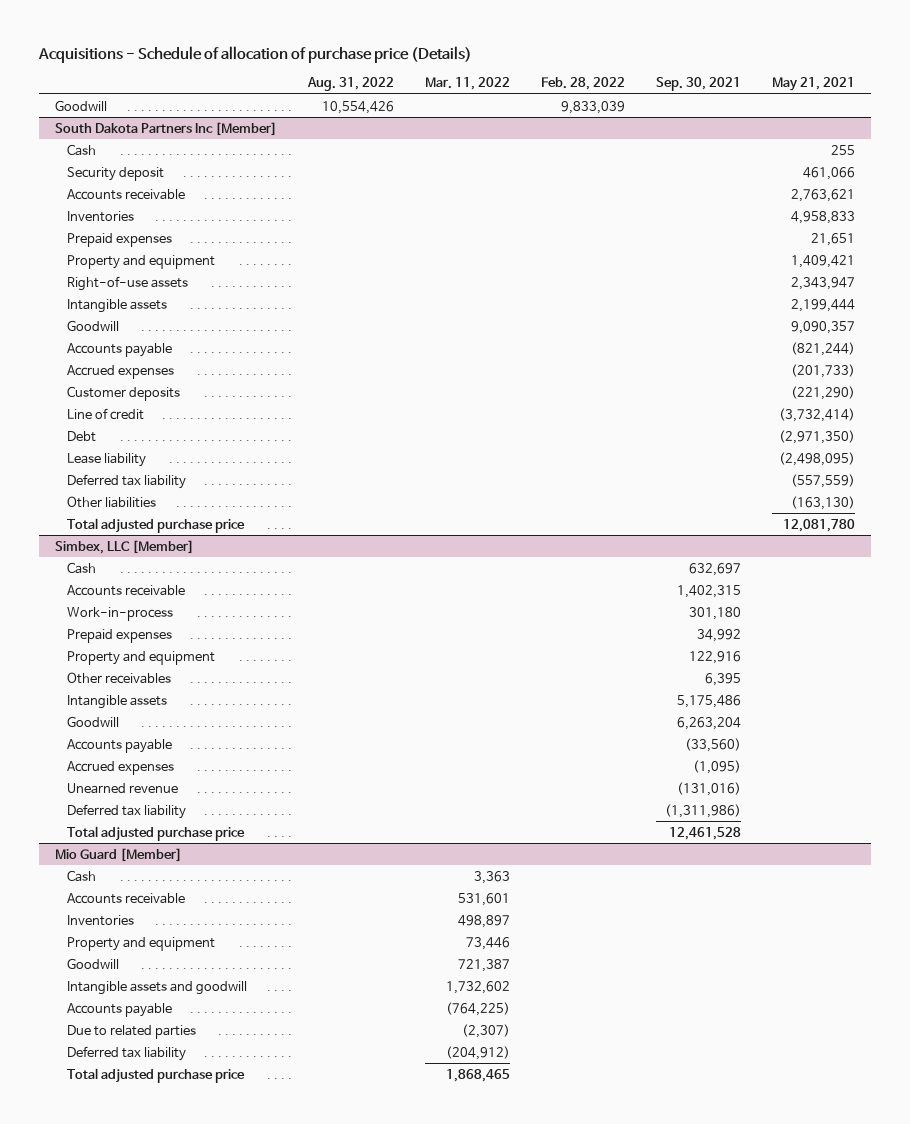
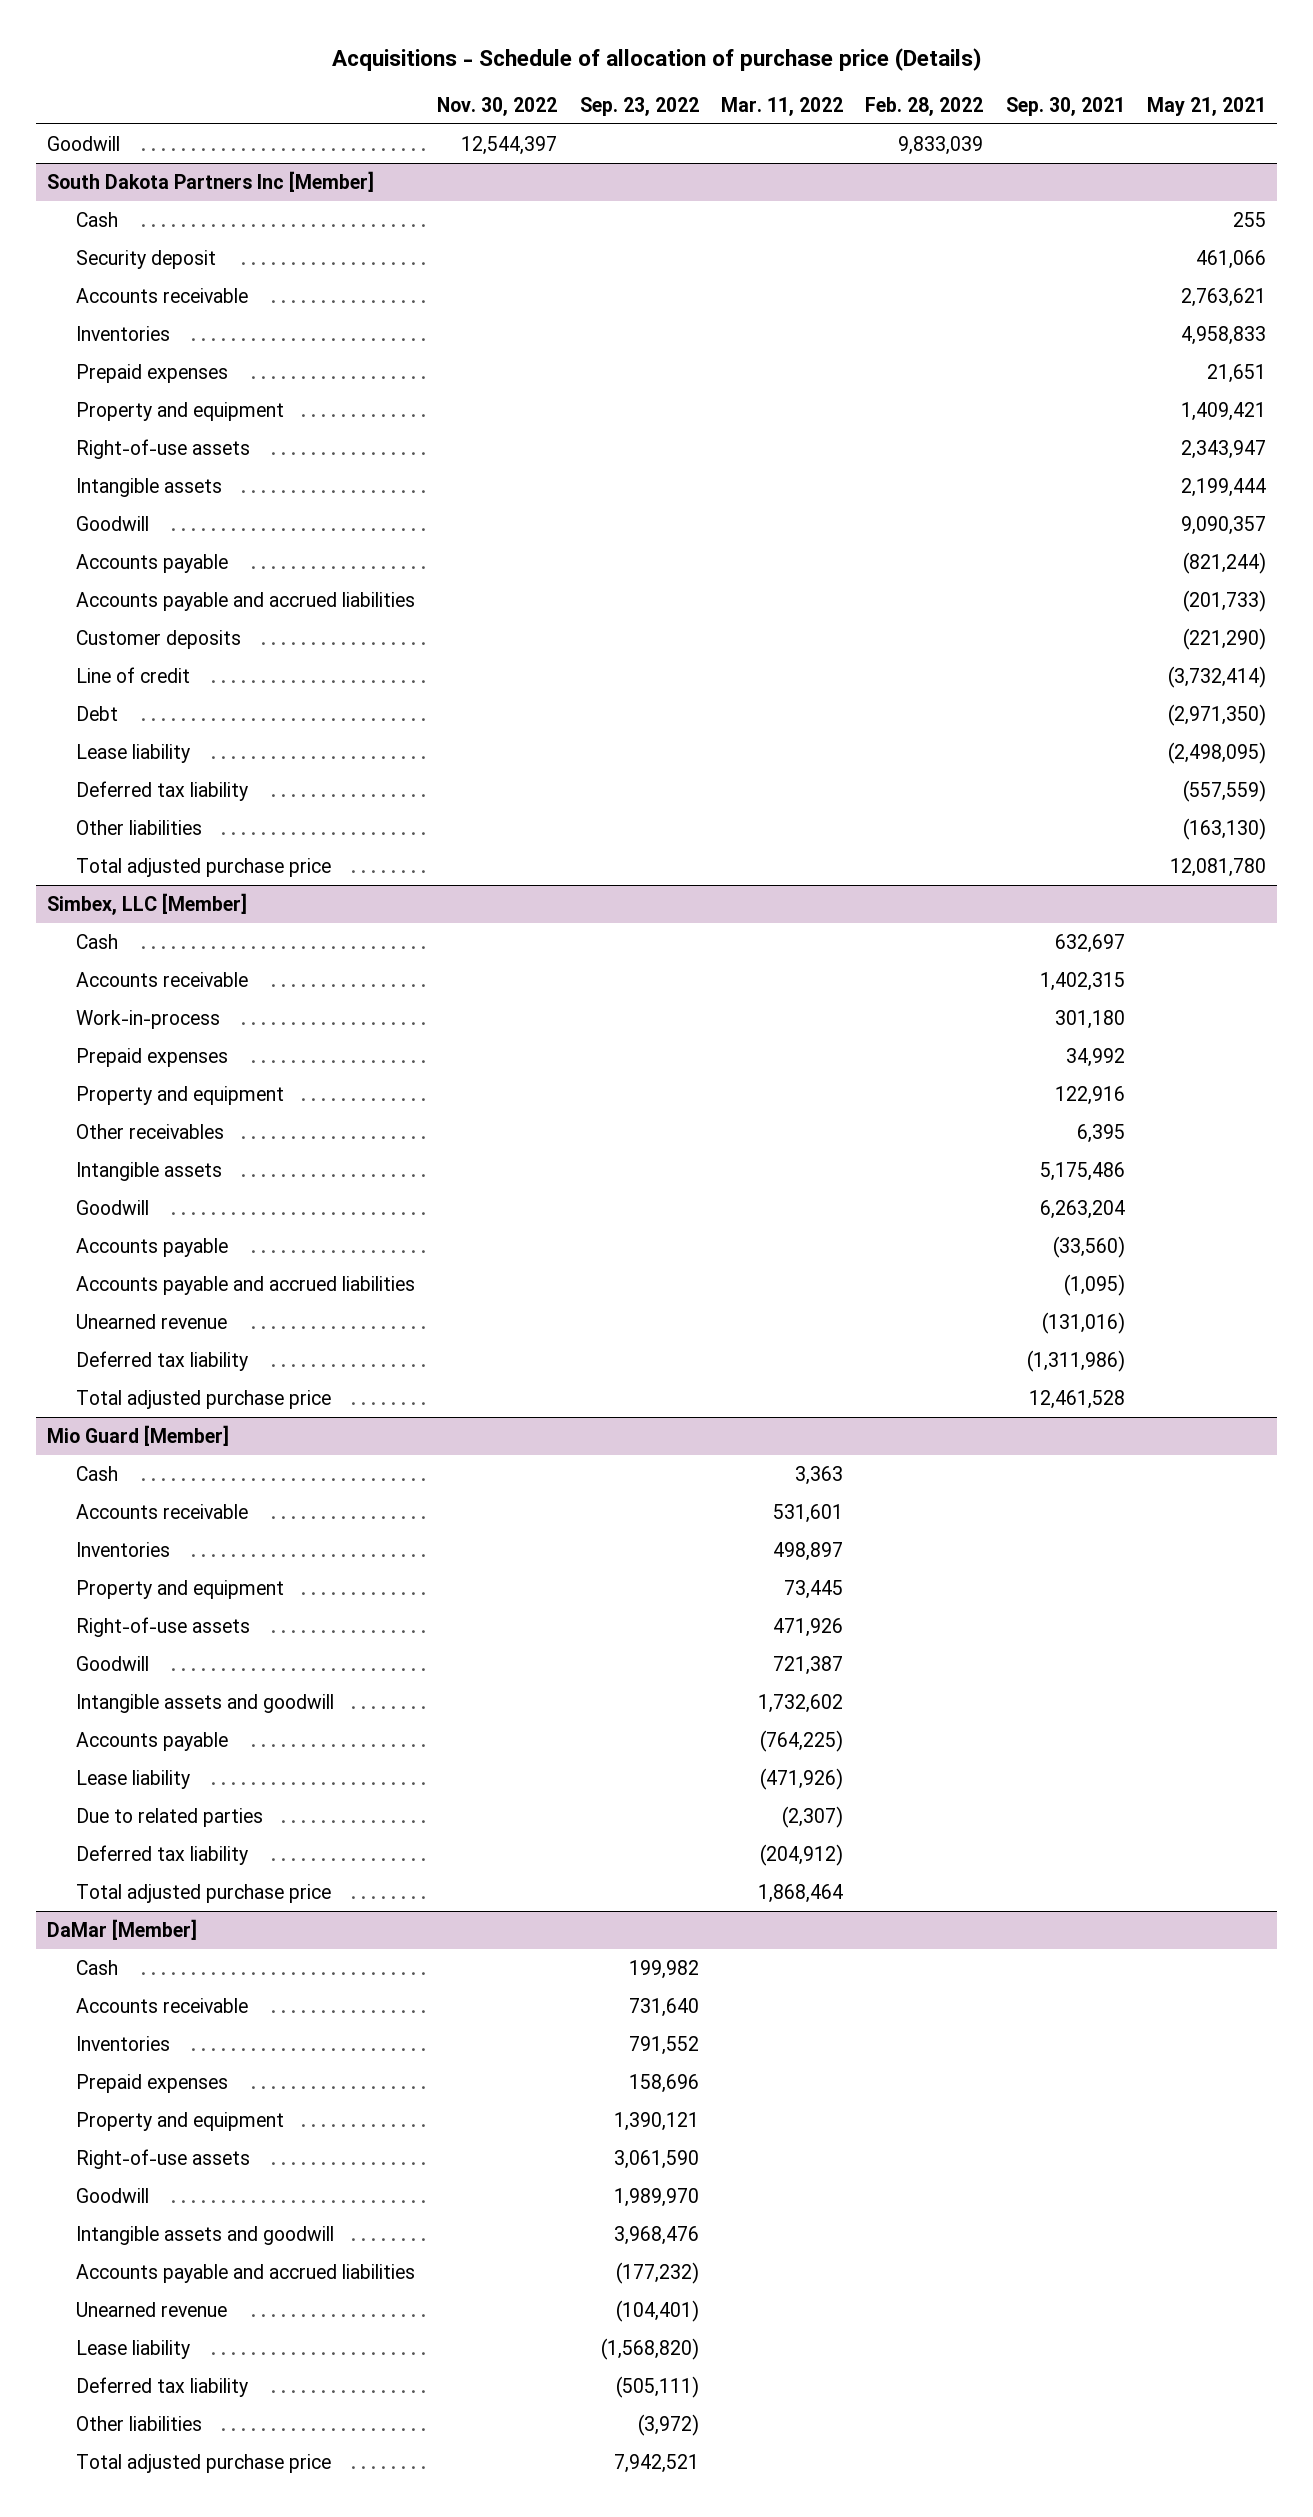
[306,77,394,92] Aug. 31, 2022 -> none
none -> [437,96,558,116] Nov. 30, 2022
none -> [579,96,699,116] Sep. 23, 2022
[66,364,174,379] Accrued expenses -> [75,591,415,611] Accounts payable and accrued liabilities
[66,760,174,775] Accrued expenses -> [75,1275,415,1295] Accounts payable and accrued liabilities
[465,936,510,950] 73,446 -> [783,1579,843,1599] 73,445
none -> [75,1616,250,1637] Right-of-use assets
none -> [75,1769,190,1789] Lease liability
[445,1068,510,1082] 1,868,465 -> [757,1883,843,1903] 1,868,464
none -> [47,1918,198,1940] DaMar [Member]
none -> [75,1959,118,1975] Cash
none -> [75,1997,248,2013] Accounts receivable
none -> [75,2035,170,2051] Inventories
none -> [75,2073,228,2093] Prepaid expenses
none -> [75,2111,284,2131] Property and equipment
none -> [75,2148,250,2169] Right-of-use assets
none -> [75,2187,149,2203] Goodwill
none -> [75,2225,334,2245] Intangible assets and goodwill
none -> [75,2263,415,2283] Accounts payable and accrued liabilities
none -> [75,2301,227,2317] Unearned revenue
none -> [75,2339,190,2359] Lease liability
none -> [75,2376,248,2397] Deferred tax liability
none -> [75,2415,202,2431] Other liabilities
none -> [75,2453,331,2473] Total adjusted purchase price

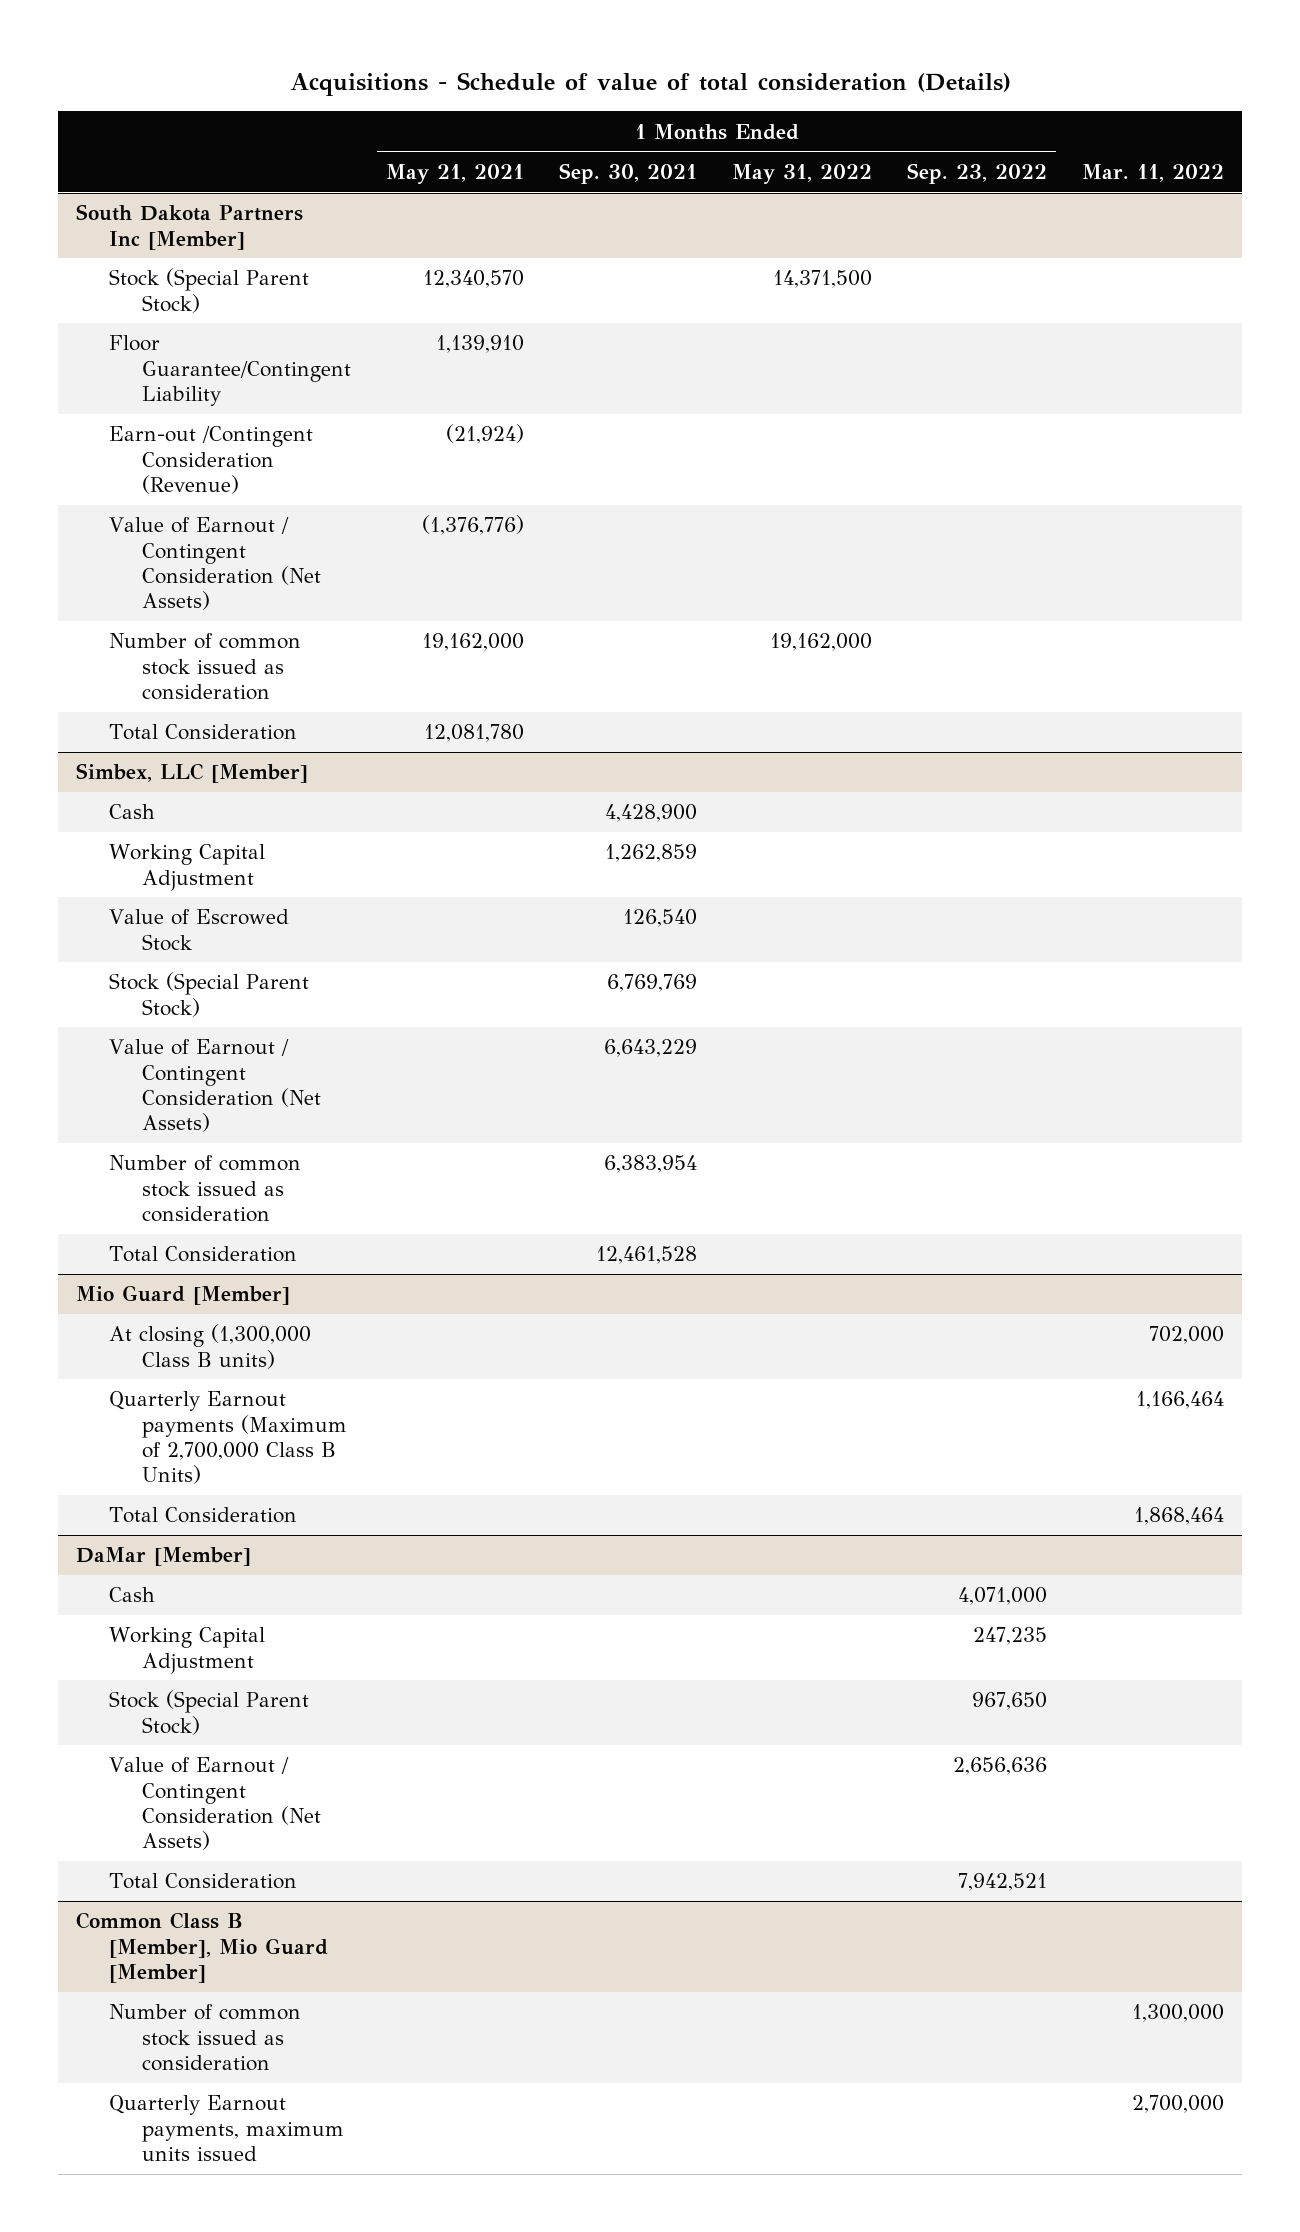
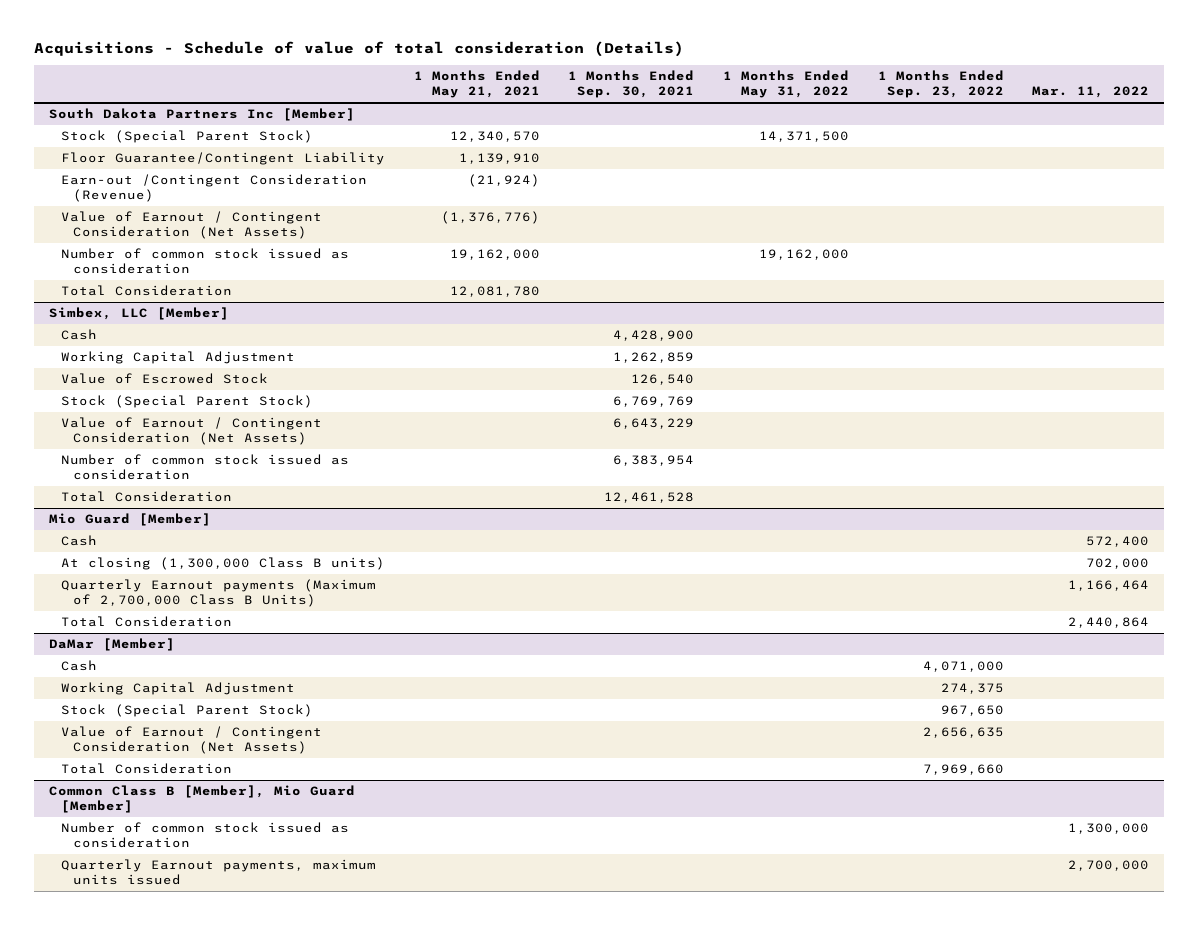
none -> [60,535,97,547] Cash
[1134,1507,1225,1526] 1,868,464 -> [1068,617,1150,629] 2,440,864
[973,1627,1048,1646] 247,235 -> [940,683,1004,695] 274,375
[953,1757,1048,1776] 2,656,636 -> [922,727,1004,739] 2,656,635
[958,1873,1048,1892] 7,942,521 -> [922,764,1004,776] 7,969,660

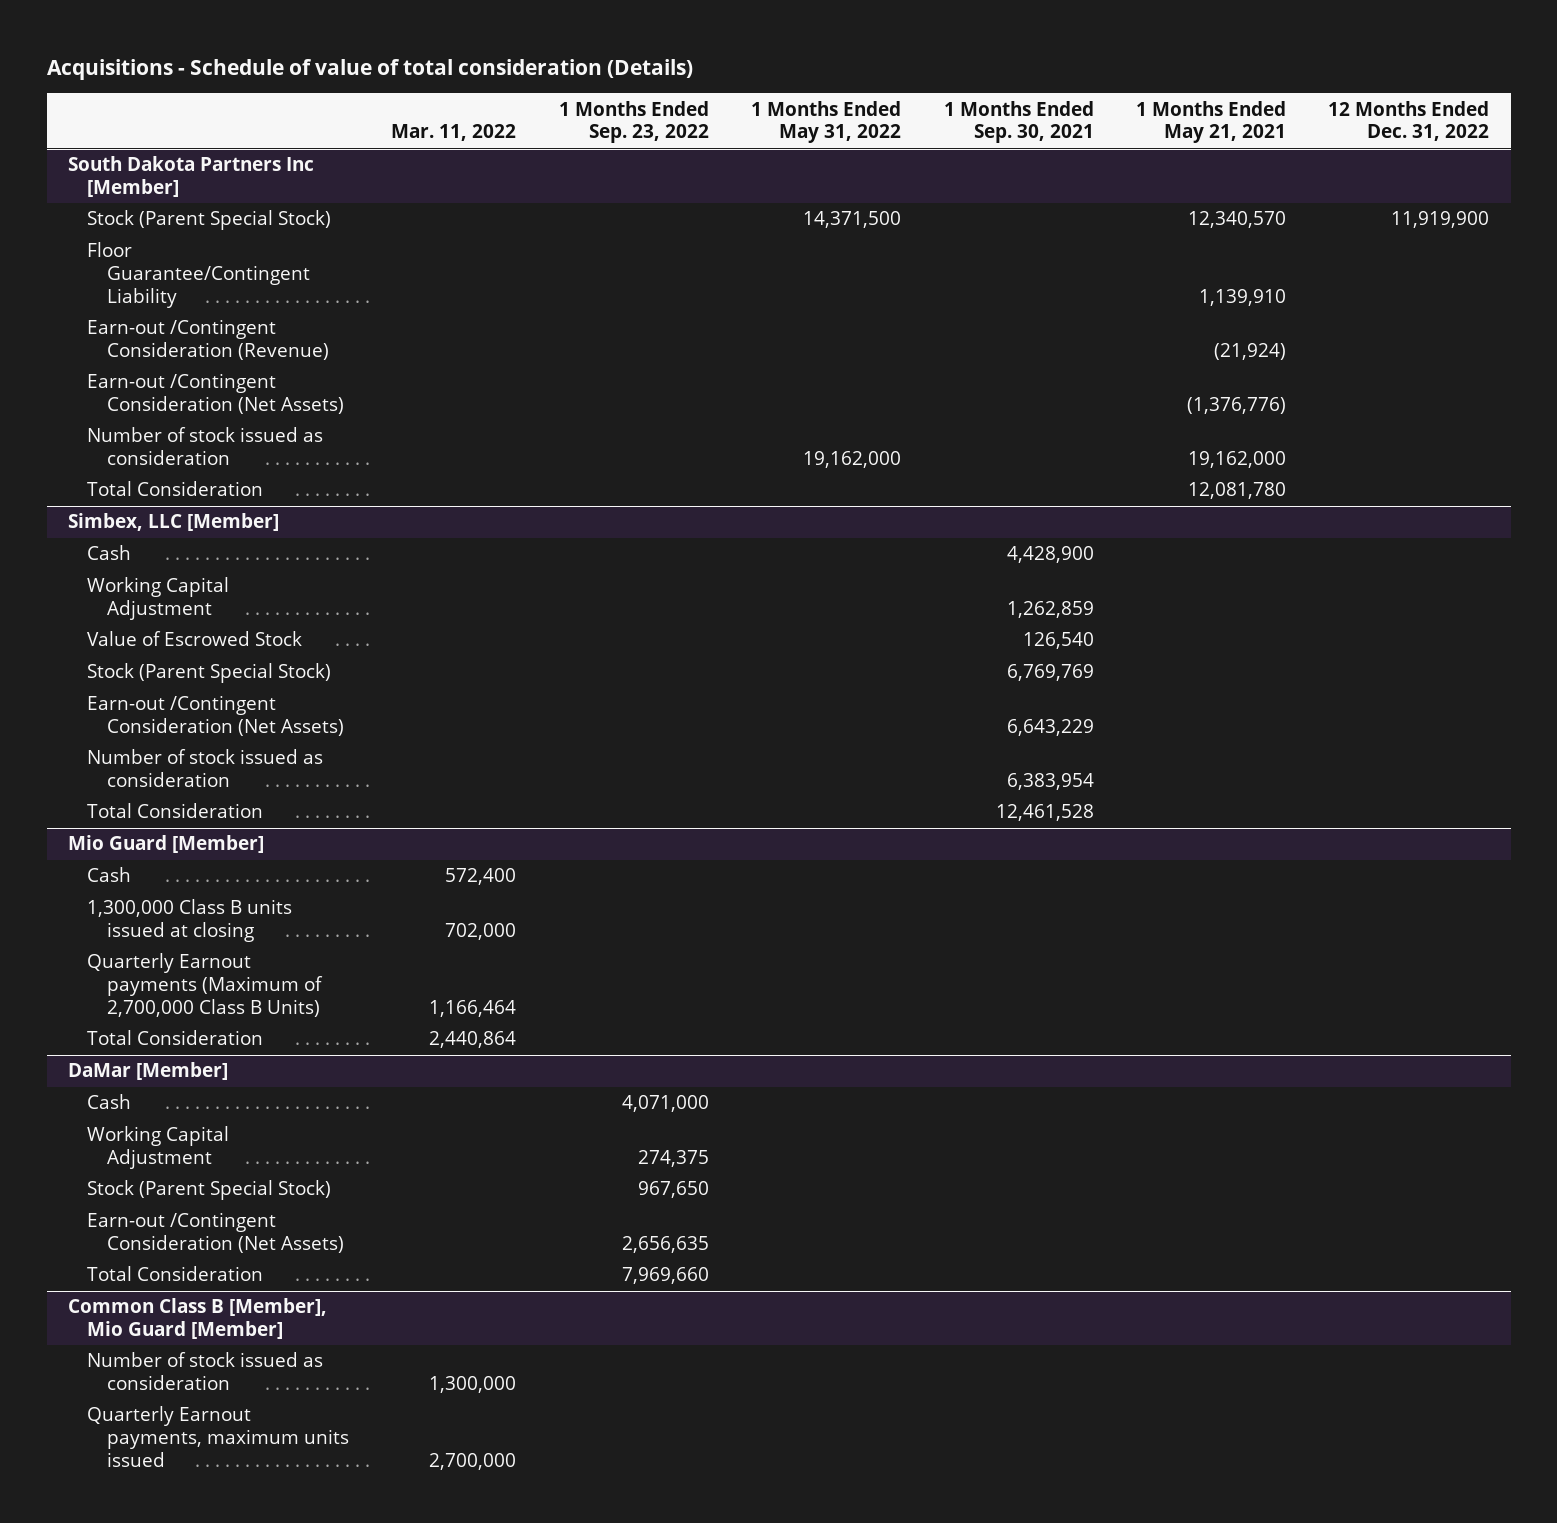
none -> [1328,100,1490,142] 12 Months Ended Dec. 31, 2022
[60,130,313,144] Stock (Special Parent Stock) -> [87,210,332,231] Stock (Parent Special Stock)
[60,211,322,240] Value of Earnout / Contingent Consideration (Net Assets) -> [87,373,344,415] Earn-out /Contingent Consideration (Net Assets)
[60,248,349,275] Number of common stock issued as consideration -> [87,427,324,466] Number of stock issued as consideration
[60,395,313,409] Stock (Special Parent Stock) -> [87,663,332,684] Stock (Parent Special Stock)
[60,417,322,446] Value of Earnout / Contingent Consideration (Net Assets) -> [87,695,344,737] Earn-out /Contingent Consideration (Net Assets)
[60,454,349,481] Number of common stock issued as consideration -> [87,749,324,788] Number of stock issued as consideration
[60,557,385,571] At closing (1,300,000 Class B units) -> [87,899,293,943] 1,300,000 Class B units issued at closing
[60,704,313,718] Stock (Special Parent Stock) -> [87,1180,332,1201] Stock (Parent Special Stock)
[60,726,322,755] Value of Earnout / Contingent Consideration (Net Assets) -> [87,1212,344,1254] Earn-out /Contingent Consideration (Net Assets)
[60,822,349,849] Number of common stock issued as consideration -> [87,1352,324,1391] Number of stock issued as consideration

